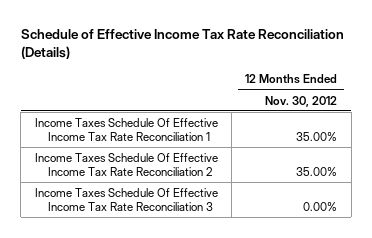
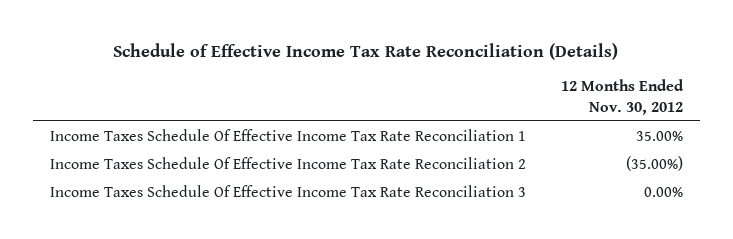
[296,166,338,176] 35.00% -> [625,155,683,171] (35.00%)

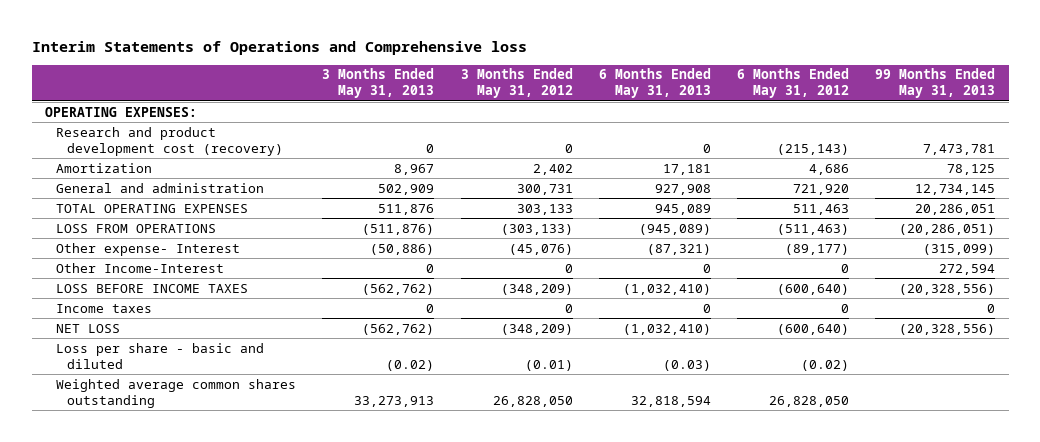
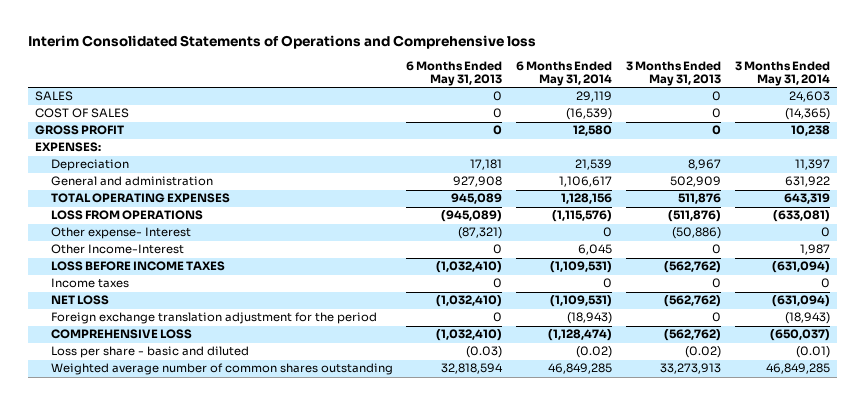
[31,40,527,55] Interim Statements of Operations and Comprehensive loss -> [27,34,536,49] Interim Consolidated Statements of Operations and Comprehensive loss
[460,68,573,99] 3 Months Ended May 31, 2012 -> none
[737,68,850,99] 6 Months Ended May 31, 2012 -> none
[875,68,996,99] 99 Months Ended May 31, 2013 -> none
none -> [516,60,613,86] 6 Months Ended May 31, 2014
none -> [734,60,830,86] 3 Months Ended May 31, 2014
[55,126,284,156] Research and product development cost (recovery) -> none
none -> [34,91,73,102] SALES
none -> [34,108,129,119] COST OF SALES
none -> [34,125,124,136] GROSS PROFIT
[44,106,197,117] OPERATING EXPENSES: -> [34,142,101,153] EXPENSES:
[55,162,152,173] Amortization -> [50,159,129,172] Depreciation
none -> [50,312,377,325] Foreign exchange translation adjustment for the period
none -> [50,329,192,340] COMPREHENSIVE LOSS
[55,378,296,408] Weighted average common shares outstanding -> [50,363,393,376] Weighted average number of common shares outstanding

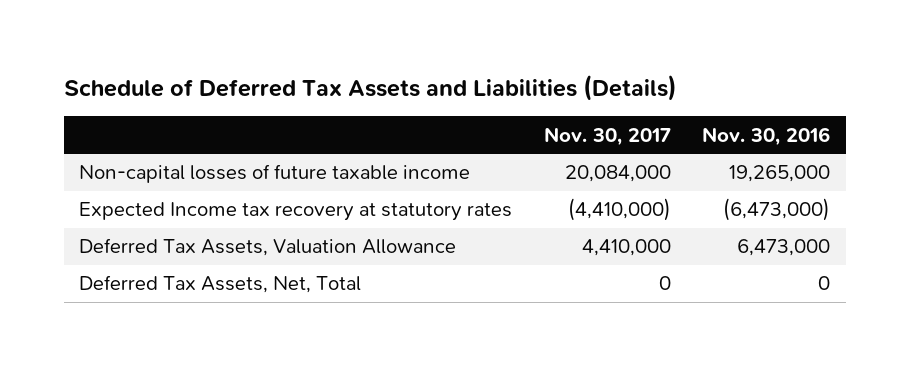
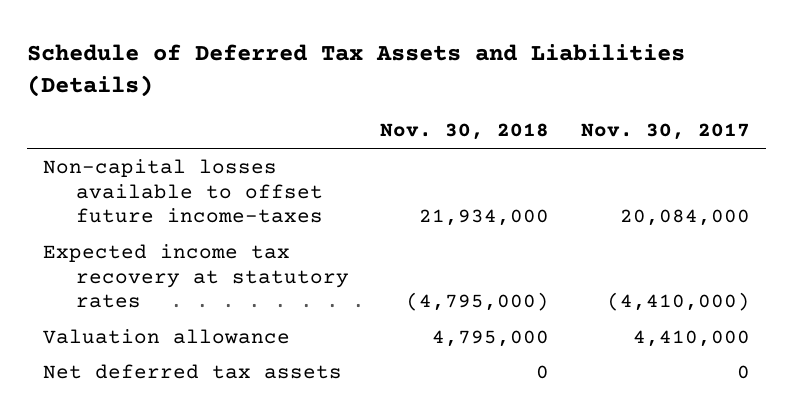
[702,126,831,146] Nov. 30, 2016 -> none
none -> [380,123,550,141] Nov. 30, 2018
[79,164,471,184] Non-capital losses of future taxable income -> [43,158,323,224] Non-capital losses available to offset future income-taxes
[79,202,513,222] Expected Income tax recovery at statutory rates -> [43,243,349,309] Expected income tax recovery at statutory rates
[79,238,457,257] Deferred Tax Assets, Valuation Allowance -> [43,328,291,344] Valuation allowance
[79,275,362,294] Deferred Tax Assets, Net, Total -> [43,363,343,379] Net deferred tax assets

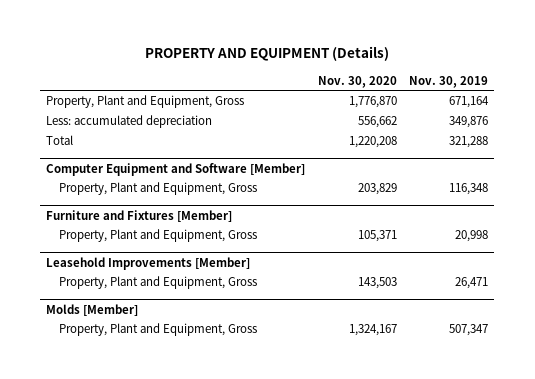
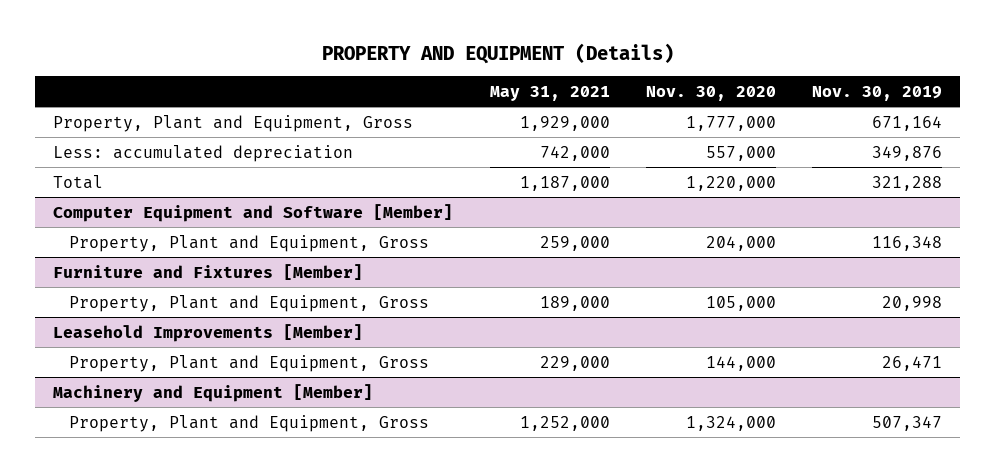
none -> [489,85,610,101] May 31, 2021
[348,96,397,109] 1,776,870 -> [685,115,776,131] 1,777,000
[357,116,397,129] 556,662 -> [705,145,776,161] 557,000
[348,136,397,149] 1,220,208 -> [685,175,776,191] 1,220,000
[357,183,397,196] 203,829 -> [705,235,776,251] 204,000
[357,230,397,243] 105,371 -> [705,295,776,311] 105,000
[46,303,139,316] Molds [Member] -> none
[357,277,397,290] 143,503 -> [705,355,776,371] 144,000
none -> [53,383,374,402] Machinery and Equipment [Member]
[348,324,397,337] 1,324,167 -> [685,415,776,431] 1,324,000

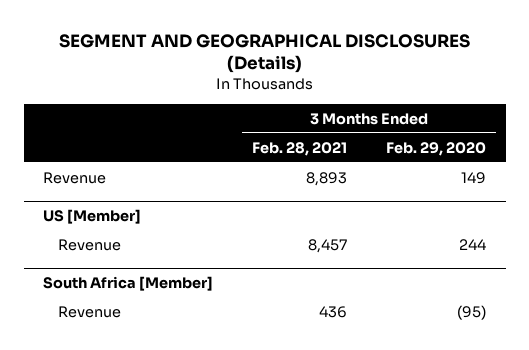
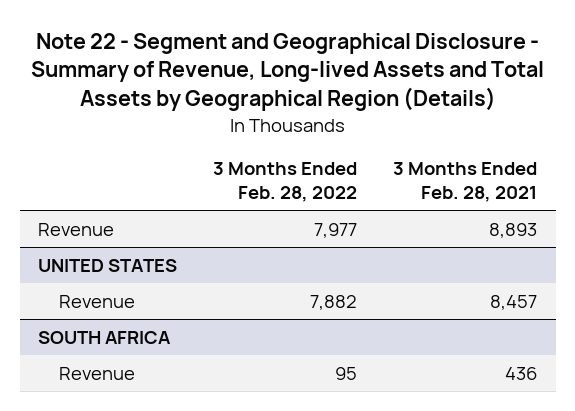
[58,33,470,74] SEGMENT AND GEOGRAPHICAL DISCLOSURES (Details) -> [30,32,544,112] Note 22 - Segment and Geographical Disclosure - Summary of Revenue, Long-lived Assets and Total Assets by Geographical Region (Details)
[386,141,487,156] Feb. 29, 2020 -> none
none -> [213,162,358,202] 3 Months Ended Feb. 28, 2022
[43,208,142,224] US [Member] -> [37,258,177,272] UNITED STATES
[43,275,214,291] South Africa [Member] -> [37,330,171,344] SOUTH AFRICA

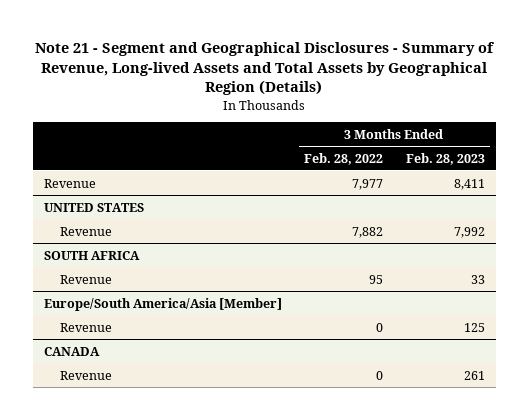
[30,32,544,112] Note 22 - Segment and Geographical Disclosure - Summary of Revenue, Long-lived Assets and Total Assets by Geographical Region (Details) -> [35,41,495,96] Note 21 - Segment and Geographical Disclosures - Summary of Revenue, Long-lived Assets and Total Assets by Geographical Region (Details)
[393,162,538,202] 3 Months Ended Feb. 28, 2021 -> none
none -> [405,152,485,165] Feb. 28, 2023
none -> [44,297,283,311] Europe/South America/Asia [Member]
none -> [60,322,113,332] Revenue
none -> [44,346,101,356] CANADA
none -> [60,370,113,380] Revenue

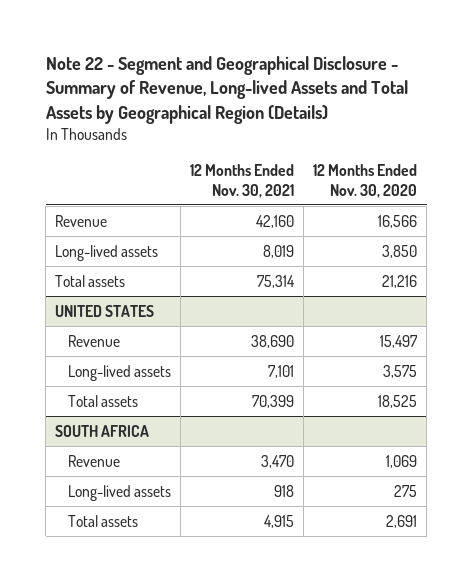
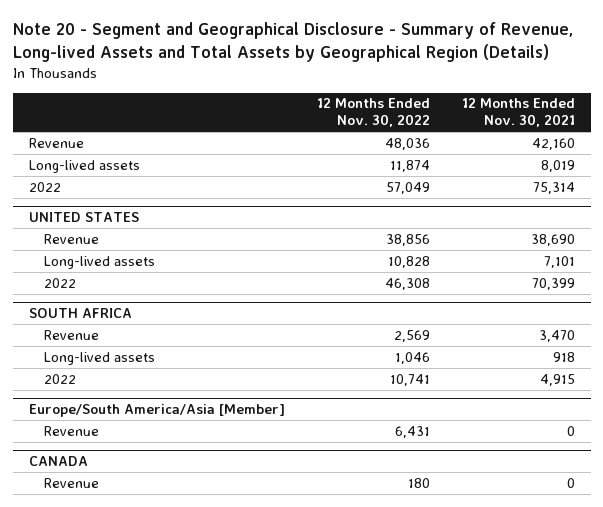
[45,55,408,124] Note 22 - Segment and Geographical Disclosure - Summary of Revenue, Long-lived Assets and Total Assets by Geographical Region (Details) -> [12,22,573,63] Note 20 - Segment and Geographical Disclosure - Summary of Revenue, Long-lived Assets and Total Assets by Geographical Region (Details)
[313,164,418,198] 12 Months Ended Nov. 30, 2020 -> none
none -> [316,98,430,128] 12 Months Ended Nov. 30, 2022
[54,274,125,287] Total assets -> [28,181,61,192] 2022
[68,394,139,407] Total assets -> [43,277,76,288] 2022
[68,514,139,527] Total assets -> [43,373,76,384] 2022
none -> [28,404,285,418] Europe/South America/Asia [Member]
none -> [43,425,99,436] Revenue
none -> [28,456,88,467] CANADA
none -> [43,477,99,488] Revenue

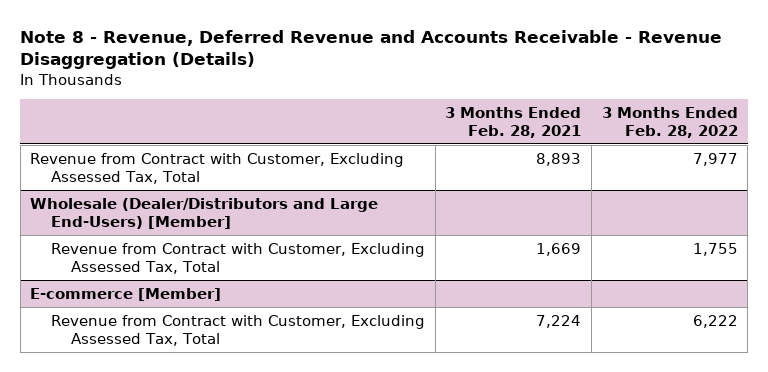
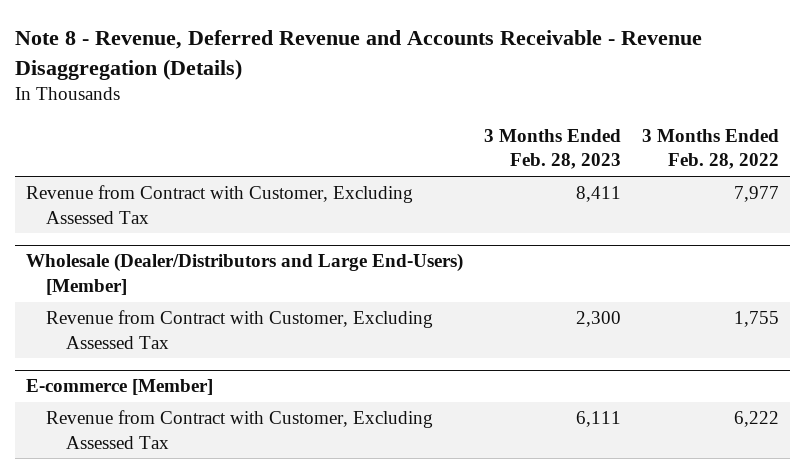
[445,106,582,138] 3 Months Ended Feb. 28, 2021 -> none
none -> [484,128,622,170] 3 Months Ended Feb. 28, 2023
[30,152,405,184] Revenue from Contract with Customer, Excluding Assessed Tax, Total -> [26,185,414,224] Revenue from Contract with Customer, Excluding Assessed Tax
[50,242,425,274] Revenue from Contract with Customer, Excluding Assessed Tax, Total -> [46,310,434,349] Revenue from Contract with Customer, Excluding Assessed Tax
[50,314,425,346] Revenue from Contract with Customer, Excluding Assessed Tax, Total -> [46,410,434,449] Revenue from Contract with Customer, Excluding Assessed Tax

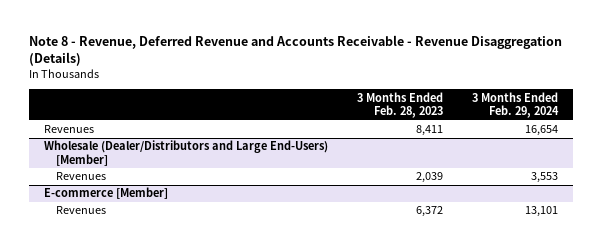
[642,128,780,170] 3 Months Ended Feb. 28, 2022 -> none
none -> [472,91,560,119] 3 Months Ended Feb. 29, 2024
[26,185,414,224] Revenue from Contract with Customer, Excluding Assessed Tax -> [43,125,94,134] Revenues
[46,310,434,349] Revenue from Contract with Customer, Excluding Assessed Tax -> none
none -> [55,172,106,181] Revenues
[46,410,434,449] Revenue from Contract with Customer, Excluding Assessed Tax -> none
none -> [55,206,106,215] Revenues

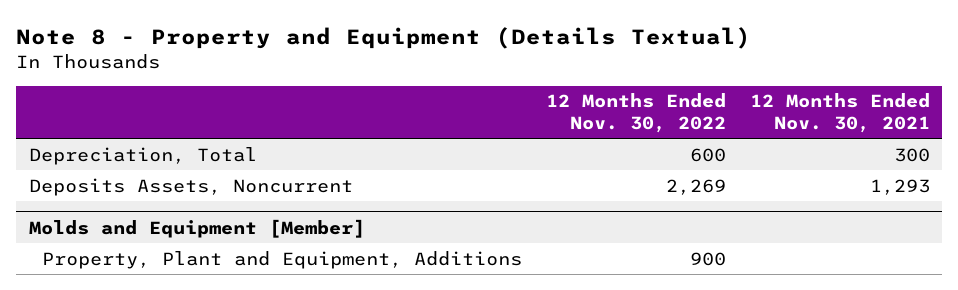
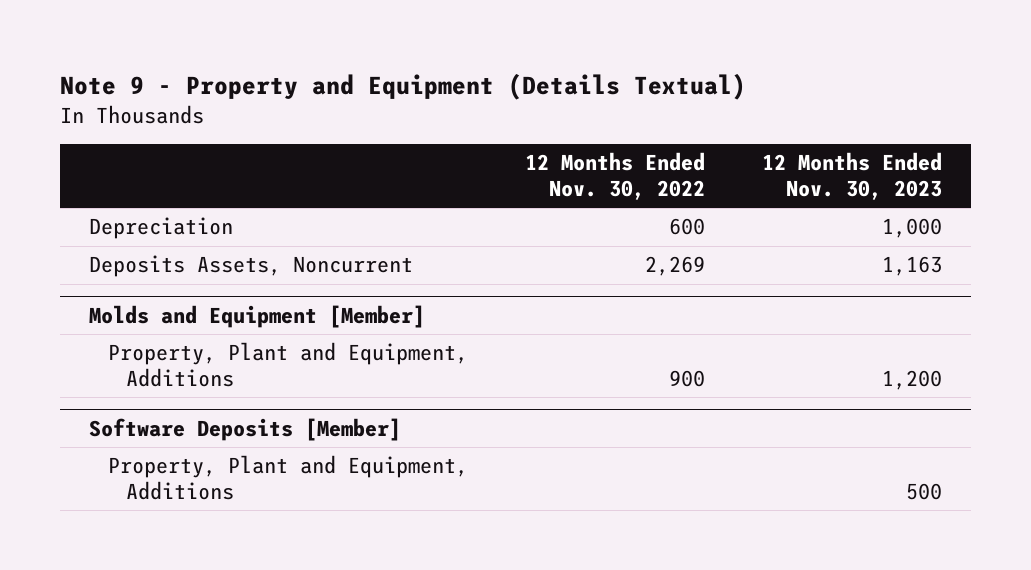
[16,26,752,49] Note 8 - Property and Equipment (Details Textual) -> [60,72,747,100] Note 9 - Property and Equipment (Details Textual)
[749,93,930,133] 12 Months Ended Nov. 30, 2021 -> none
none -> [762,152,943,200] 12 Months Ended Nov. 30, 2023
[28,146,257,165] Depreciation, Total -> [89,217,234,240] Depreciation
none -> [89,418,402,442] Software Deposits [Member]
none -> [107,455,468,500] Property, Plant and Equipment, Additions

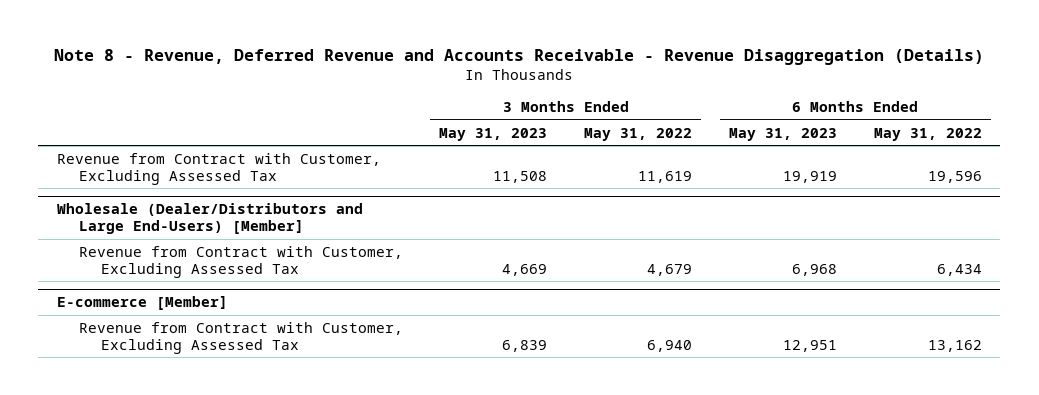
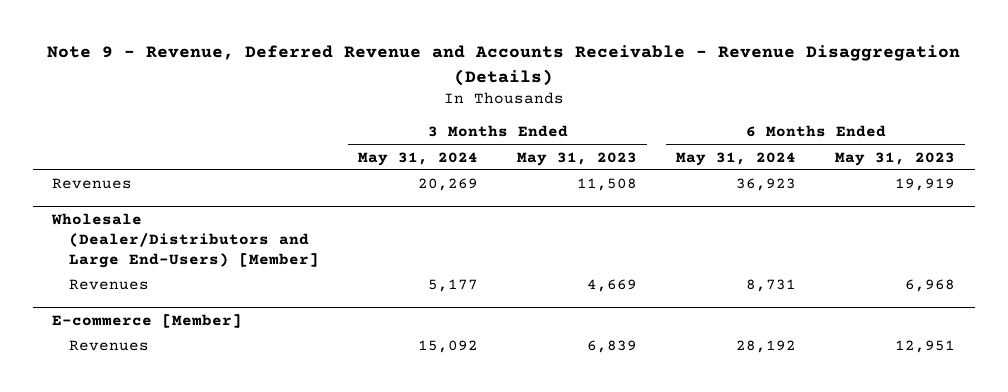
[54,48,985,65] Note 8 - Revenue, Deferred Revenue and Accounts Receivable - Revenue Disaggregation (Details) -> [46,45,960,86] Note 9 - Revenue, Deferred Revenue and Accounts Receivable - Revenue Disaggregation (Details)
[584,127,693,141] May 31, 2022 -> none
[873,127,982,141] May 31, 2022 -> none
none -> [358,151,479,166] May 31, 2024
none -> [676,151,797,166] May 31, 2024
[56,152,381,185] Revenue from Contract with Customer, Excluding Assessed Tax -> [52,178,133,190] Revenues
[78,245,403,278] Revenue from Contract with Customer, Excluding Assessed Tax -> [68,279,149,291] Revenues
[78,321,403,354] Revenue from Contract with Customer, Excluding Assessed Tax -> [68,340,149,352] Revenues

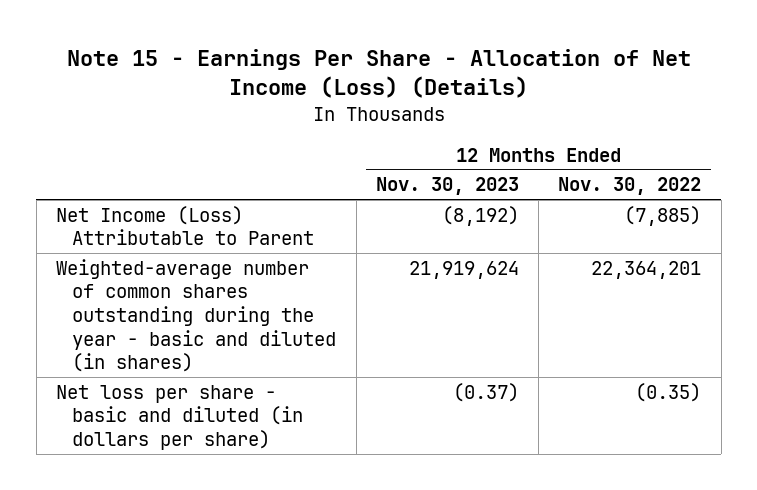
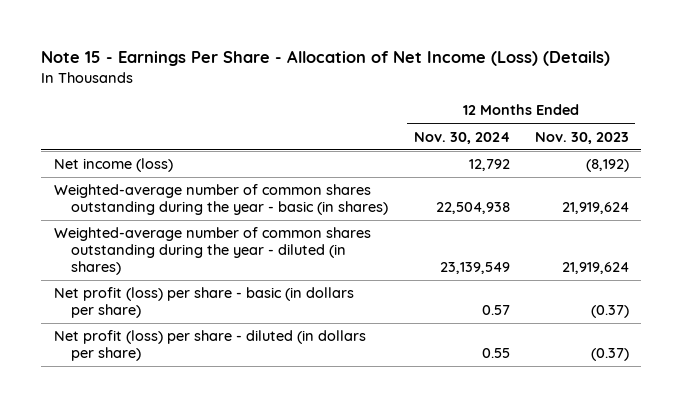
[558,177,702,196] Nov. 30, 2022 -> none
none -> [413,131,510,144] Nov. 30, 2024
[55,205,315,246] Net Income (Loss) Attributable to Parent -> [53,158,173,173] Net income (loss)
[55,258,337,373] Weighted-average number of common shares outstanding during the year - basic and diluted (in shares) -> [53,184,389,215] Weighted-average number of common shares outstanding during the year - basic (in shares)
none -> [53,227,371,275] Weighted-average number of common shares outstanding during the year - diluted (in shares)
[55,384,304,450] Net loss per share - basic and diluted (in dollars per share) -> [53,287,354,318] Net profit (loss) per share - basic (in dollars per share)
none -> [53,330,366,361] Net profit (loss) per share - diluted (in dollars per share)

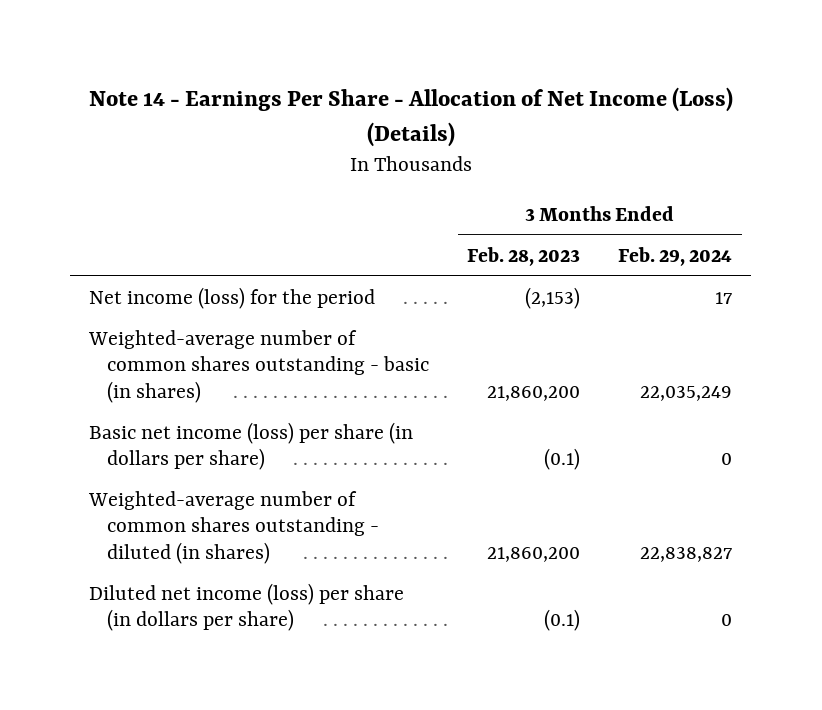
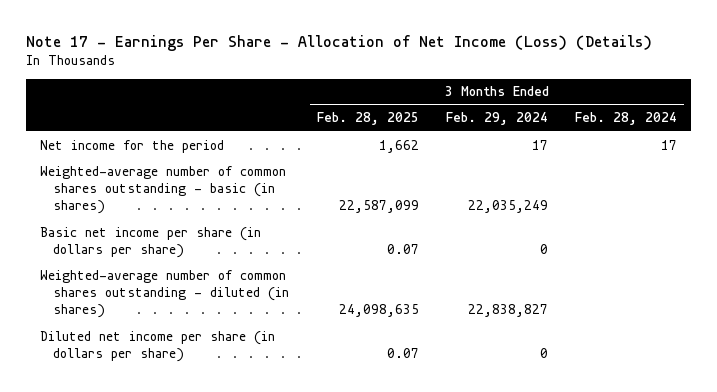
[88,86,733,147] Note 14 - Earnings Per Share - Allocation of Net Income (Loss) (Details) -> [26,35,653,52] Note 17 - Earnings Per Share - Allocation of Net Income (Loss) (Details)
[467,246,581,266] Feb. 28, 2023 -> none
none -> [316,112,419,126] Feb. 28, 2025
none -> [575,112,678,126] Feb. 28, 2024
[89,286,376,309] Net income (loss) for the period -> [39,139,224,153] Net income for the period
[89,421,414,471] Basic net income (loss) per share (in dollars per share) -> [39,226,261,258] Basic net income per share (in dollars per share)
[89,582,405,632] Diluted net income (loss) per share (in dollars per share) -> [39,330,275,362] Diluted net income per share (in dollars per share)

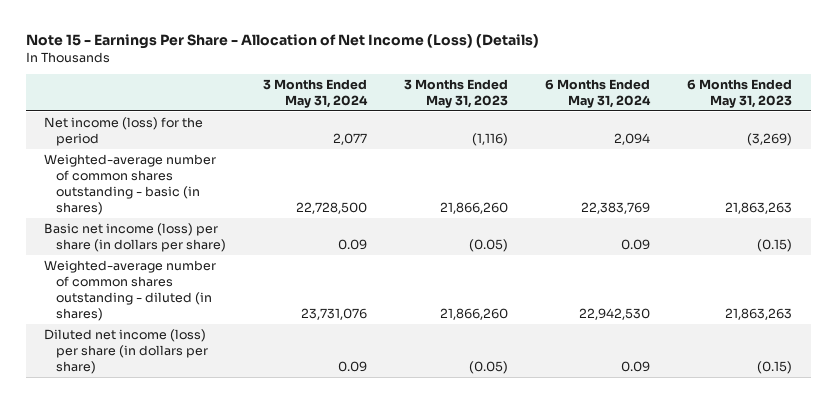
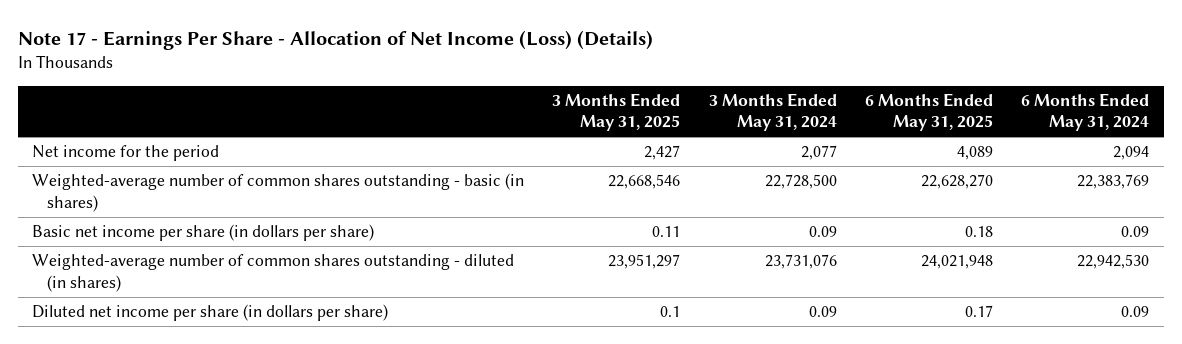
[25,33,539,49] Note 15 - Earnings Per Share - Allocation of Net Income (Loss) (Details) -> [18,29,654,50] Note 17 - Earnings Per Share - Allocation of Net Income (Loss) (Details)
[404,79,509,109] 3 Months Ended May 31, 2023 -> none
[687,79,793,109] 6 Months Ended May 31, 2023 -> none
none -> [552,92,681,132] 3 Months Ended May 31, 2025
none -> [865,92,994,132] 6 Months Ended May 31, 2025
[44,117,204,146] Net income (loss) for the period -> [32,145,220,162] Net income for the period
[44,223,227,252] Basic net income (loss) per share (in dollars per share) -> [32,224,375,242] Basic net income per share (in dollars per share)
[44,329,209,374] Diluted net income (loss) per share (in dollars per share) -> [32,304,389,322] Diluted net income per share (in dollars per share)

